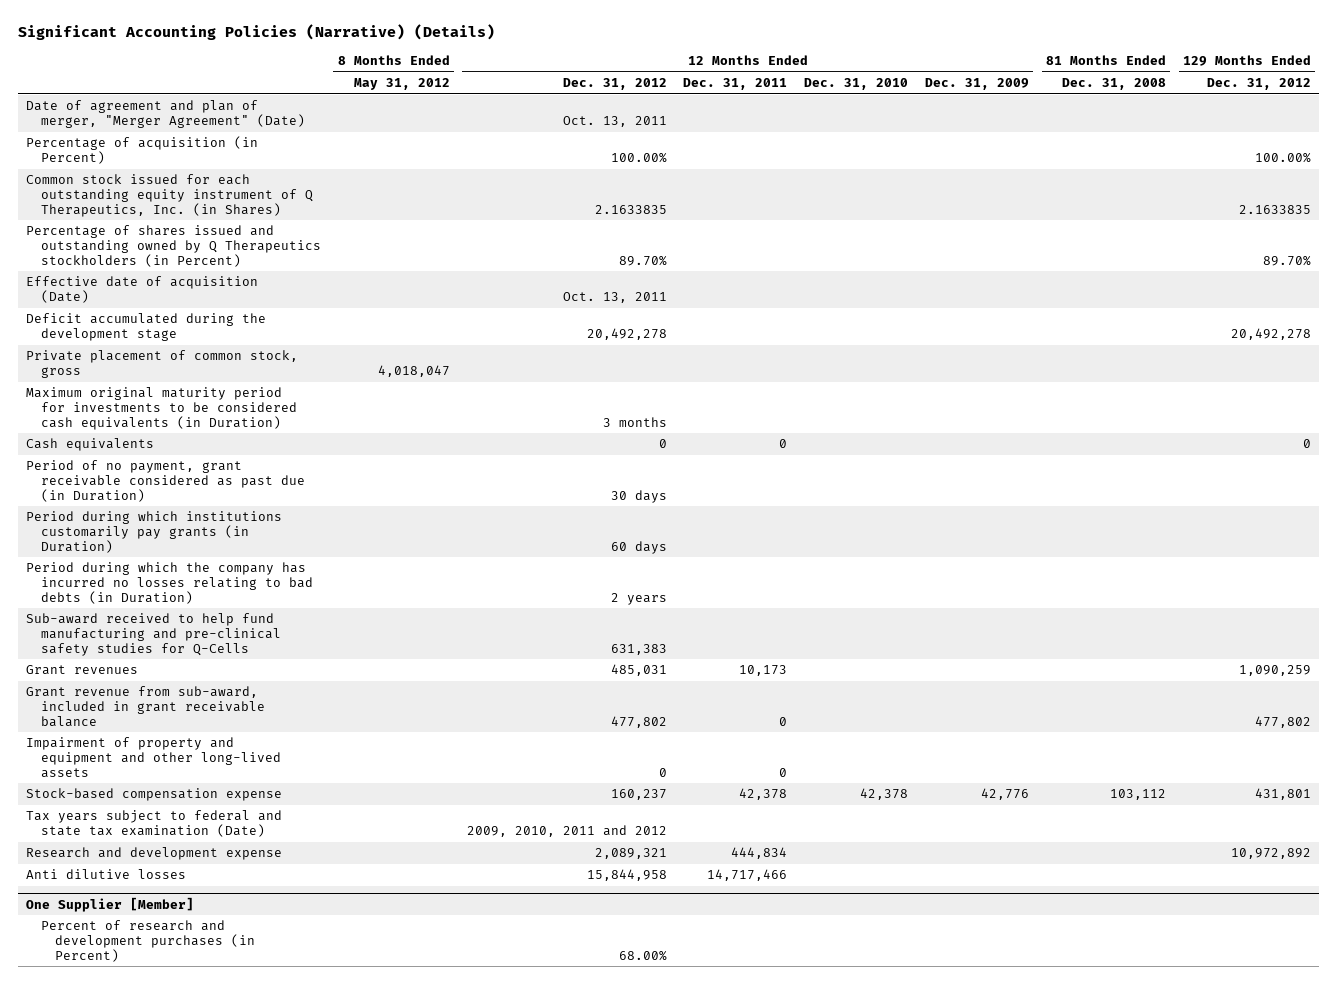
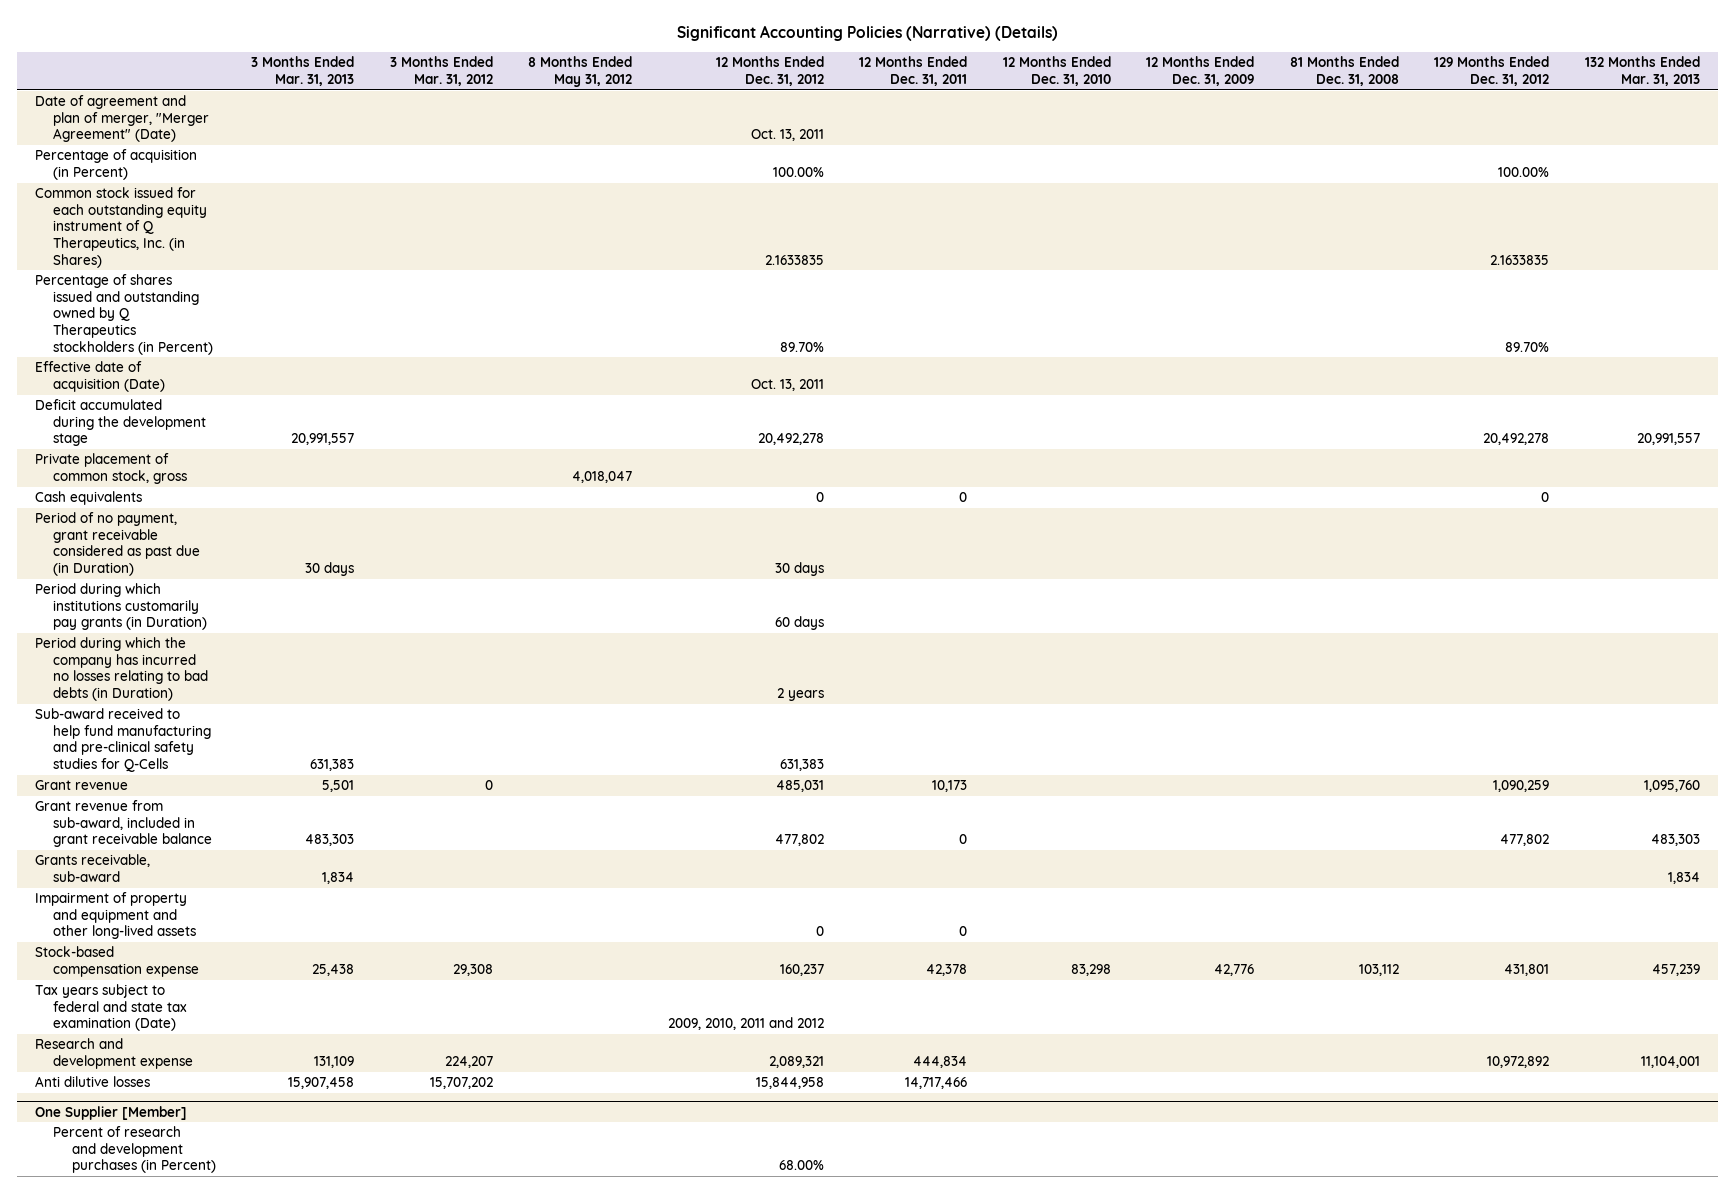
none -> [251,56,355,86] 3 Months Ended Mar. 31, 2013
none -> [389,56,493,86] 3 Months Ended Mar. 31, 2012
none -> [1584,56,1700,86] 132 Months Ended Mar. 31, 2013
[26,387,297,430] Maximum original maturity period for investments to be considered cash equivalents (in Duration) -> none
[26,665,139,676] Grant revenues -> [35,780,129,791] Grant revenue
none -> [35,854,151,882] Grants receivable, sub-award
[860,788,909,801] 42,378 -> [1070,963,1111,976] 83,298

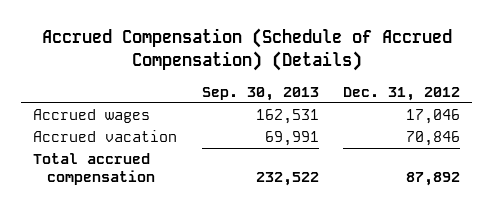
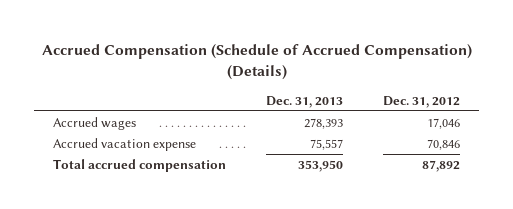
[201,86,319,101] Sep. 30, 2013 -> none
none -> [266,95,344,108] Dec. 31, 2013
[33,130,178,143] Accrued vacation -> [53,137,197,151] Accrued vacation expense

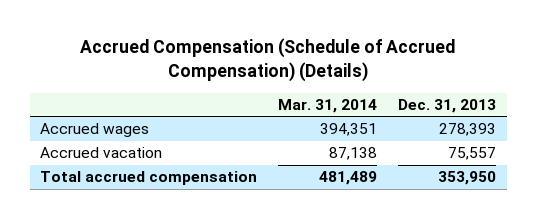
[382,95,460,108] Dec. 31, 2012 -> none
none -> [278,99,378,114] Mar. 31, 2014
[53,137,197,151] Accrued vacation expense -> [40,147,163,159] Accrued vacation

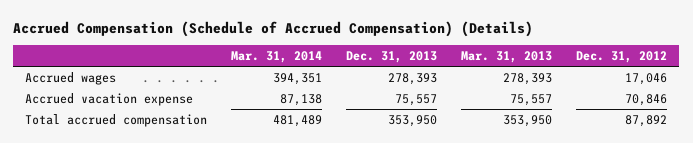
none -> [461,50,553,63] Mar. 31, 2013
none -> [576,50,668,63] Dec. 31, 2012
[40,147,163,159] Accrued vacation -> [25,92,194,106] Accrued vacation expense

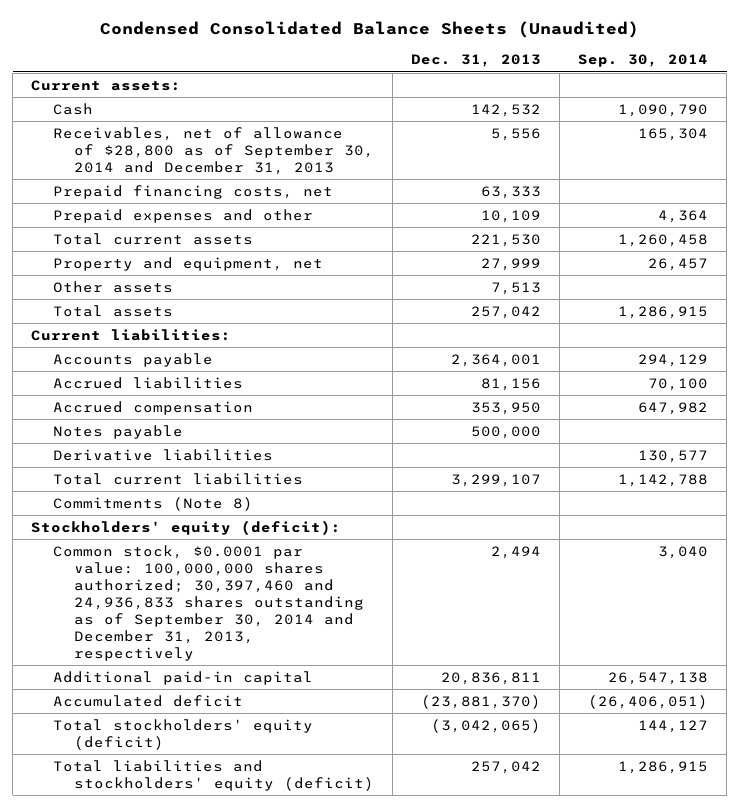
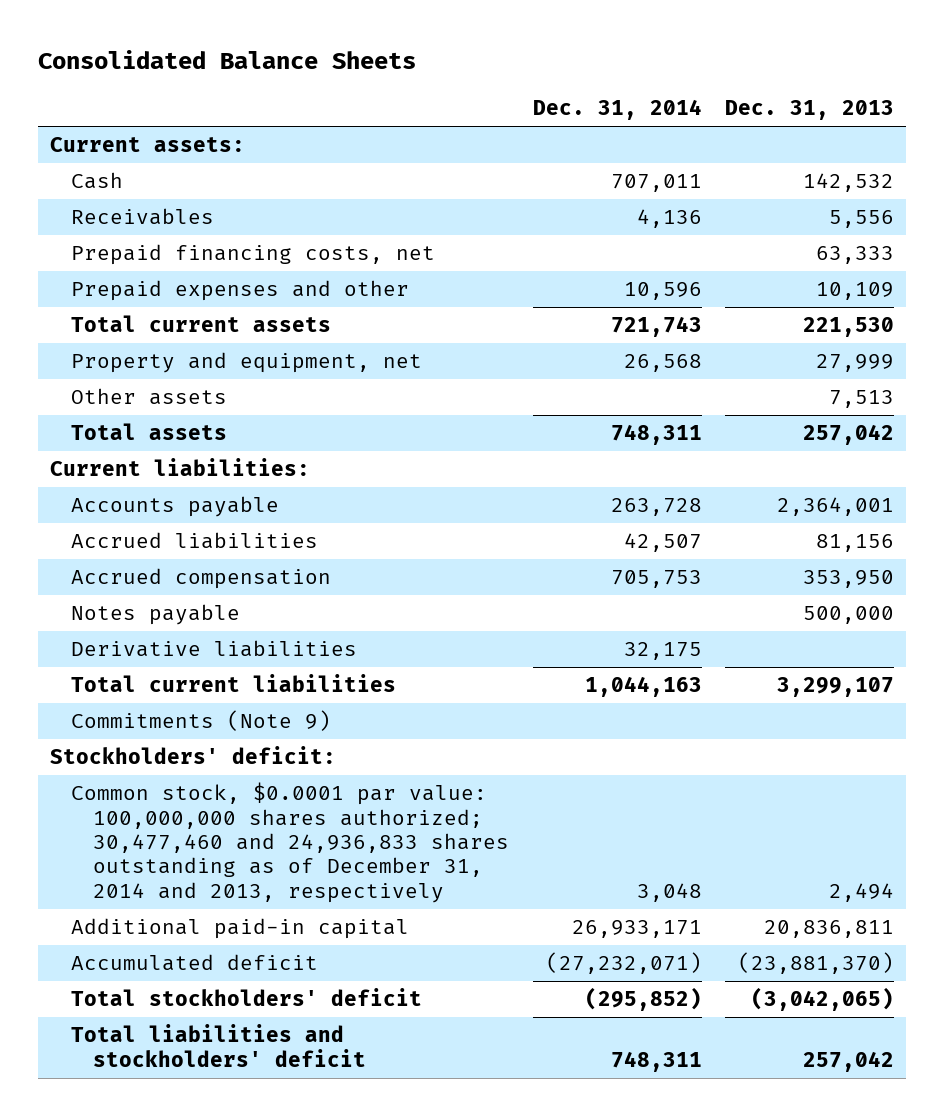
[99,20,639,38] Condensed Consolidated Balance Sheets (Unaudited) -> [37,50,416,70] Consolidated Balance Sheets
[578,54,709,68] Sep. 30, 2014 -> none
none -> [532,99,702,121] Dec. 31, 2014
[52,126,375,175] Receivables, net of allowance of $28,800 as of September 30, 2014 and December 31, 2013 -> [71,208,215,226] Receivables
[52,496,253,511] Commitments (Note 8) -> [71,710,332,732] Commitments (Note 9)
[31,519,342,535] Stockholders' equity (deficit): -> [49,746,336,765] Stockholders' deficit:
[52,544,365,661] Common stock, $0.0001 par value: 100,000,000 shares authorized; 30,397,460 and 24,936,833 shares outstanding as of September 30, 2014 and December 31, 2013, respectively -> [71,782,510,903] Common stock, $0.0001 par value: 100,000,000 shares authorized; 30,477,460 and 24,936,833 shares outstanding as of December 31, 2014 and 2013, respectively
[52,718,313,750] Total stockholders' equity (deficit) -> [71,988,423,1007] Total stockholders' deficit
[52,759,375,791] Total liabilities and stockholders' equity (deficit) -> [71,1024,367,1067] Total liabilities and stockholders' deficit

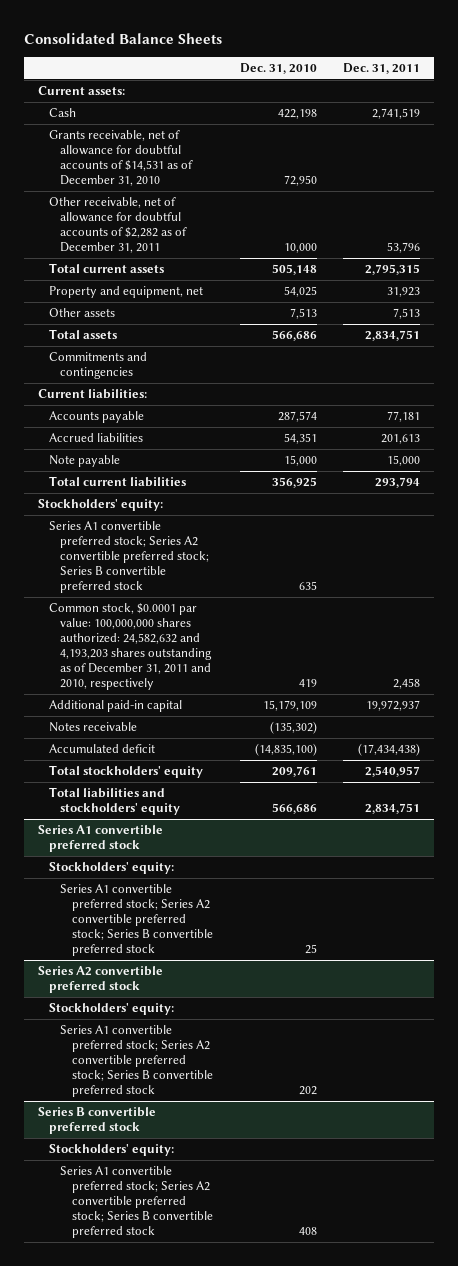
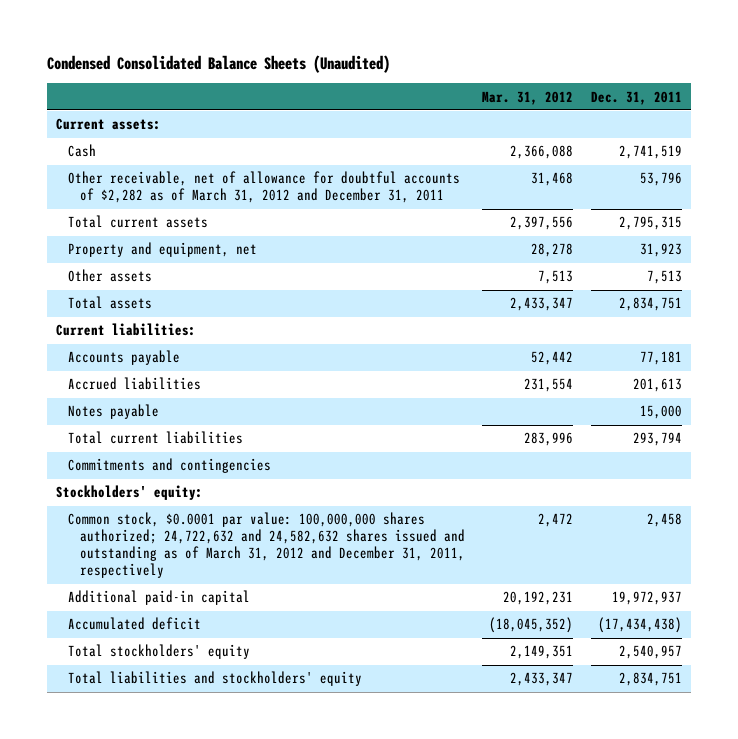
[24,33,223,45] Consolidated Balance Sheets -> [46,54,390,73] Condensed Consolidated Balance Sheets (Unaudited)
[239,62,317,74] Dec. 31, 2010 -> none
none -> [482,90,574,105] Mar. 31, 2012
[48,130,194,187] Grants receivable, net of allowance for doubtful accounts of $14,531 as of December 31, 2010 -> none
[48,197,188,254] Other receivable, net of allowance for doubtful accounts of $2,282 as of December 31, 2011 -> [67,171,460,204] Other receivable, net of allowance for doubtful accounts of $2,282 as of March 31, 2012 and December 31, 2011
[48,455,120,468] Note payable -> [67,404,159,420] Notes payable
[48,352,147,380] Commitments and contingencies -> [67,458,271,474] Commitments and contingencies
[48,521,210,594] Series A1 convertible preferred stock; Series A2 convertible preferred stock; Series B convertible preferred stock -> none
[48,603,213,691] Common stock, $0.0001 par value: 100,000,000 shares authorized: 24,582,632 and 4,193,203 shares outstanding as of December 31, 2011 and 2010, respectively -> [67,512,465,579] Common stock, $0.0001 par value: 100,000,000 shares authorized; 24,722,632 and 24,582,632 shares issued and outstanding as of March 31, 2012 and December 31, 2011, respectively
[48,722,137,733] Notes receivable -> none
[37,825,163,853] Series A1 convertible preferred stock -> none
[48,862,174,875] Stockholders' equity: -> none
[60,884,213,957] Series A1 convertible preferred stock; Series A2 convertible preferred stock; Series B convertible preferred stock -> none
[37,966,163,994] Series A2 convertible preferred stock -> none
[48,1003,174,1016] Stockholders' equity: -> none
[60,1025,213,1098] Series A1 convertible preferred stock; Series A2 convertible preferred stock; Series B convertible preferred stock -> none
[37,1107,156,1135] Series B convertible preferred stock -> none
[48,1144,174,1157] Stockholders' equity: -> none
[60,1166,213,1239] Series A1 convertible preferred stock; Series A2 convertible preferred stock; Series B convertible preferred stock -> none

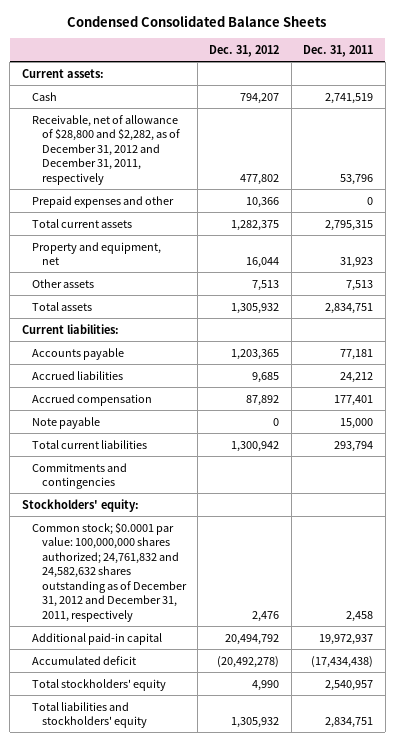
[46,54,390,73] Condensed Consolidated Balance Sheets (Unaudited) -> [67,15,327,28] Condensed Consolidated Balance Sheets
[482,90,574,105] Mar. 31, 2012 -> none
none -> [209,44,280,57] Dec. 31, 2012
[67,171,460,204] Other receivable, net of allowance for doubtful accounts of $2,282 as of March 31, 2012 and December 31, 2011 -> [31,114,180,185] Receivable, net of allowance of $28,800 and $2,282, as of December 31, 2012 and December 31, 2011, respectively
none -> [31,195,174,208] Prepaid expenses and other
[633,378,683,393] 201,613 -> [340,371,374,383] 24,212
none -> [31,393,152,406] Accrued compensation
[67,404,159,420] Notes payable -> [31,416,100,429] Note payable
[67,512,465,579] Common stock, $0.0001 par value: 100,000,000 shares authorized; 24,722,632 and 24,582,632 shares issued and outstanding as of March 31, 2012 and December 31, 2011, respectively -> [31,521,187,622] Common stock; $0.0001 par value: 100,000,000 shares authorized; 24,761,832 and 24,582,632 shares outstanding as of December 31, 2012 and December 31, 2011, respectively

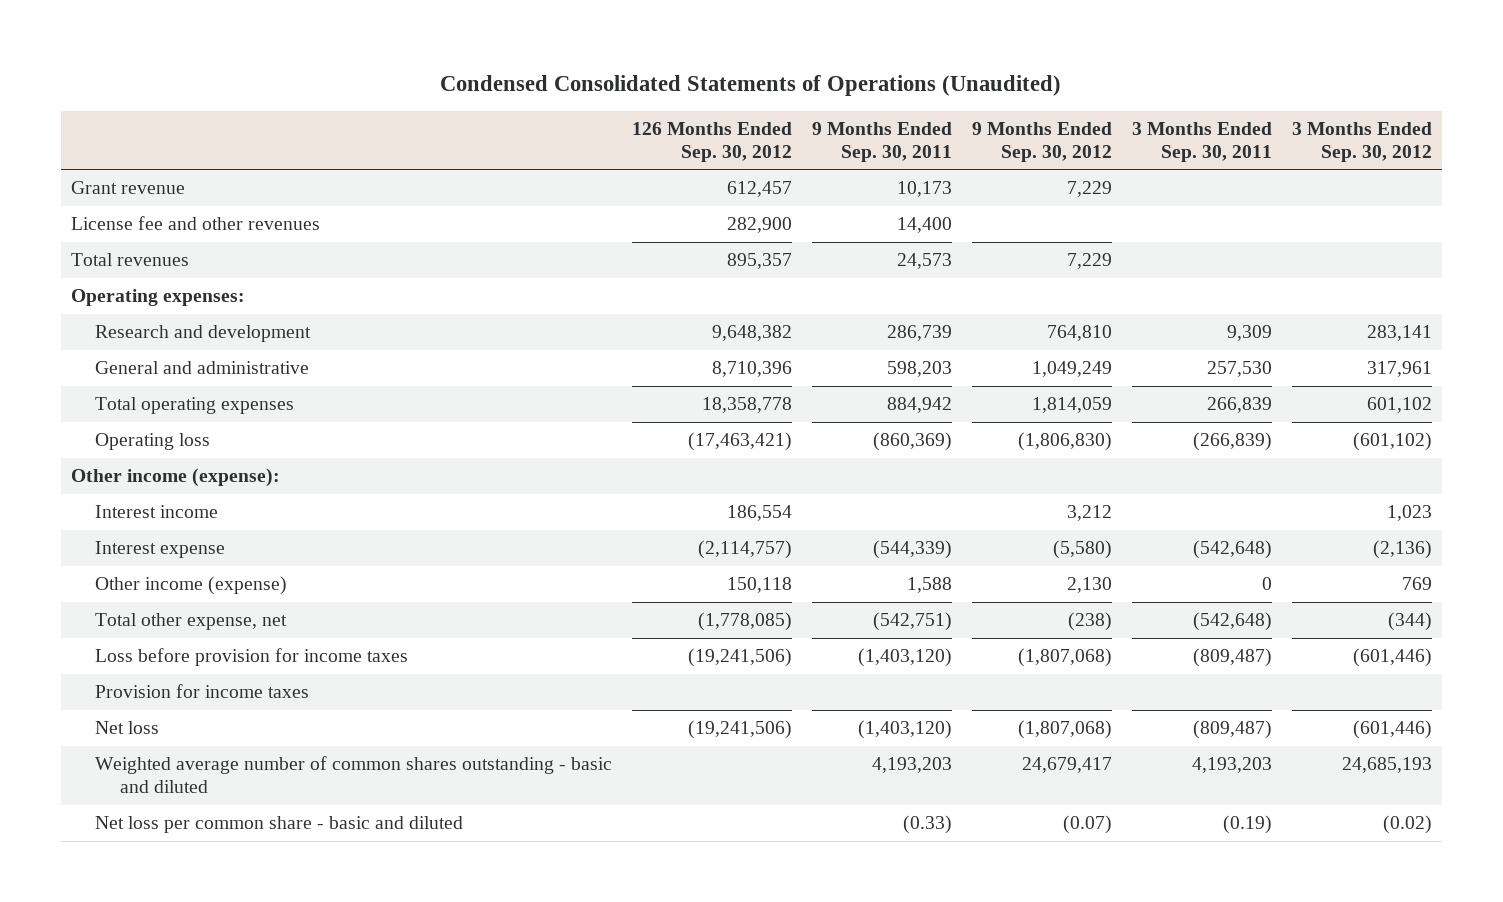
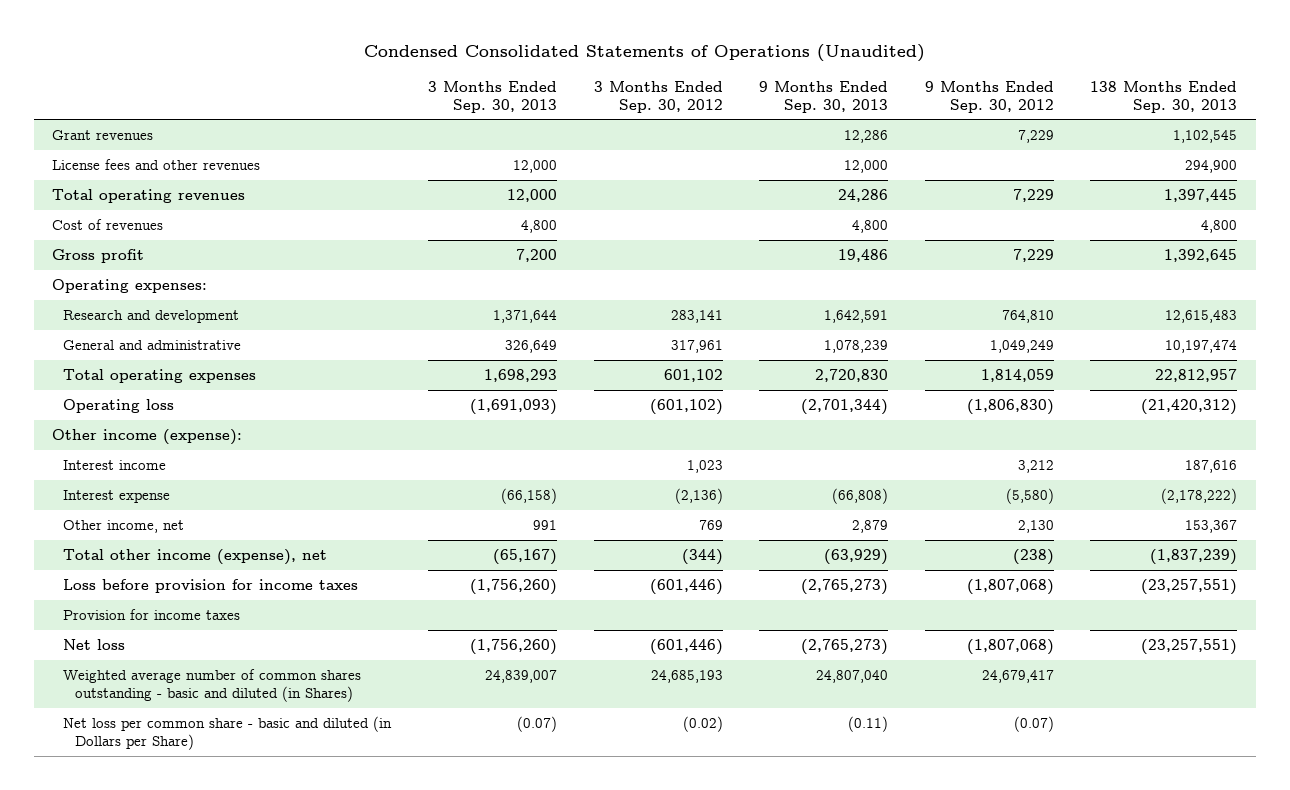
[632,121,793,163] 126 Months Ended Sep. 30, 2012 -> none
[812,121,953,163] 9 Months Ended Sep. 30, 2011 -> none
[1131,121,1272,163] 3 Months Ended Sep. 30, 2011 -> none
none -> [428,80,558,113] 3 Months Ended Sep. 30, 2013
none -> [759,80,889,113] 9 Months Ended Sep. 30, 2013
none -> [1090,80,1238,113] 138 Months Ended Sep. 30, 2013
[70,181,185,195] Grant revenue -> [52,129,154,140] Grant revenues
[70,216,320,231] License fee and other revenues -> [52,158,261,170] License fees and other revenues
[70,253,189,267] Total revenues -> [52,188,246,203] Total operating revenues
none -> [52,218,164,230] Cost of revenues
none -> [52,248,145,263] Gross profit
[95,576,288,596] Other income (expense) -> [63,519,185,533] Other income, net
[95,613,288,631] Total other expense, net -> [63,548,328,565] Total other income (expense), net
[95,756,613,794] Weighted average number of common shares outstanding - basic and diluted -> [63,668,362,702] Weighted average number of common shares outstanding - basic and diluted (in Shares)
[95,816,464,834] Net loss per common share - basic and diluted -> [63,715,393,750] Net loss per common share - basic and diluted (in Dollars per Share)

